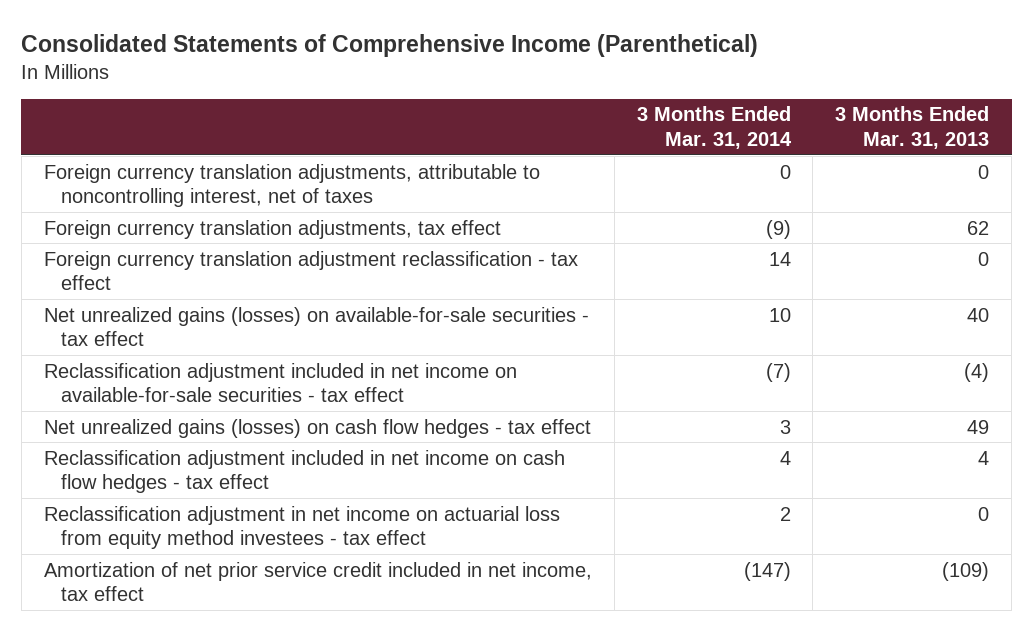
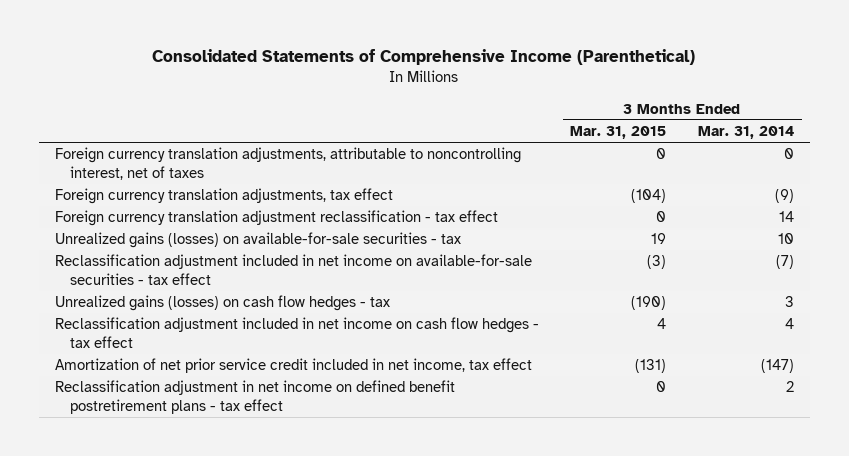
[835,106,990,149] 3 Months Ended Mar. 31, 2013 -> none
none -> [570,126,667,140] Mar. 31, 2015
[43,306,589,347] Net unrealized gains (losses) on available-for-sale securities - tax effect -> [54,232,461,249] Unrealized gains (losses) on available-for-sale securities - tax
[43,418,591,438] Net unrealized gains (losses) on cash flow hedges - tax effect -> [54,295,390,312] Unrealized gains (losses) on cash flow hedges - tax
[43,505,560,550] Reclassification adjustment in net income on actuarial loss from equity method investees - tax effect -> none
none -> [54,380,455,414] Reclassification adjustment in net income on defined benefit postretirement plans - tax effect

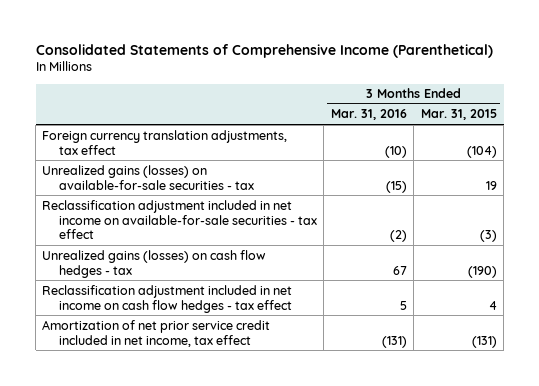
[698,126,795,140] Mar. 31, 2014 -> none
none -> [330,109,407,121] Mar. 31, 2016
[54,147,521,180] Foreign currency translation adjustments, attributable to noncontrolling interest, net of taxes -> none
[54,210,498,227] Foreign currency translation adjustment reclassification - tax effect -> none
[54,380,455,414] Reclassification adjustment in net income on defined benefit postretirement plans - tax effect -> none

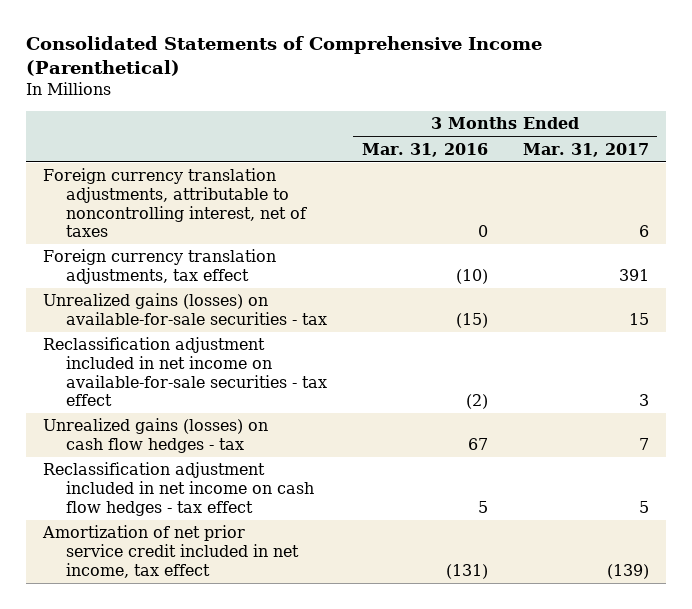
[420,109,497,121] Mar. 31, 2015 -> none
none -> [522,142,649,157] Mar. 31, 2017
none -> [43,168,307,238] Foreign currency translation adjustments, attributable to noncontrolling interest, net of taxes

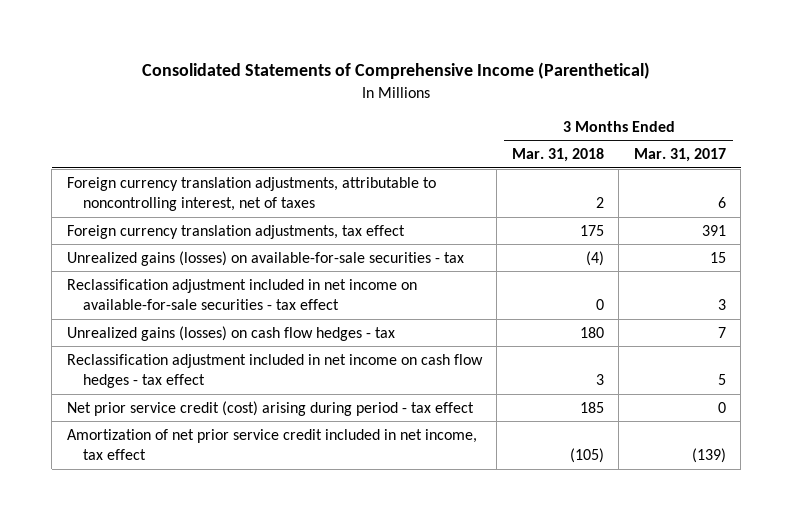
[361,142,488,157] Mar. 31, 2016 -> none
none -> [511,148,604,163] Mar. 31, 2018
none -> [66,400,474,416] Net prior service credit (cost) arising during period - tax effect

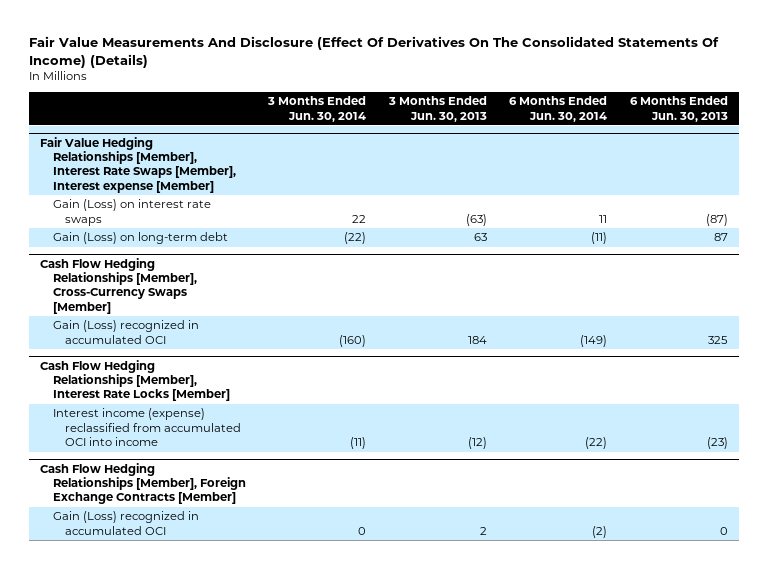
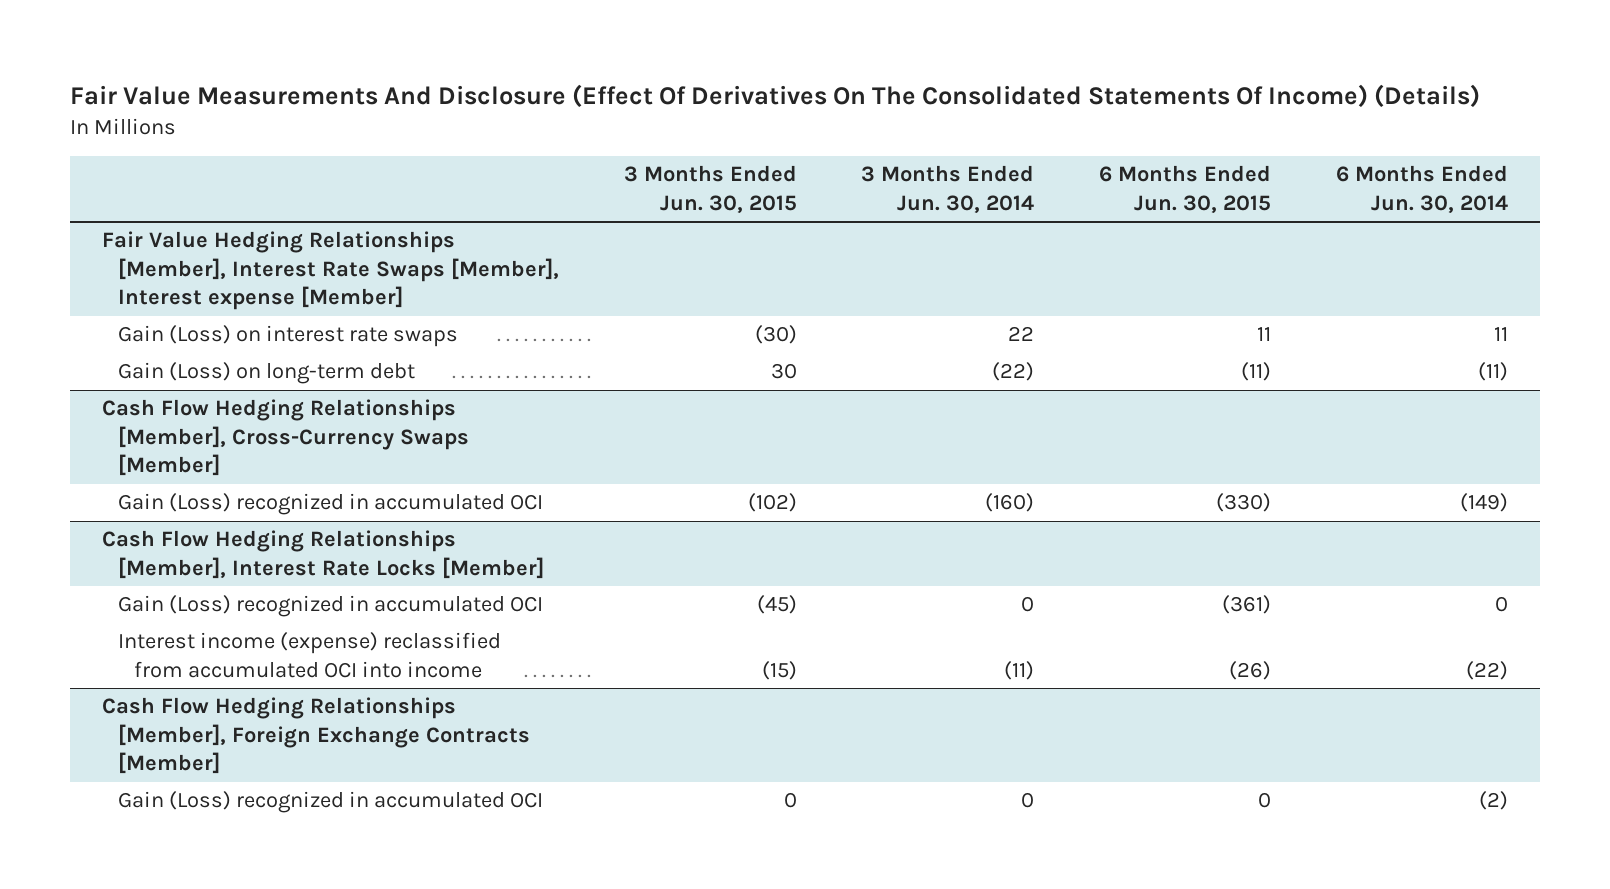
[387,96,487,122] 3 Months Ended Jun. 30, 2013 -> none
[629,96,728,122] 6 Months Ended Jun. 30, 2013 -> none
none -> [623,165,797,213] 3 Months Ended Jun. 30, 2015
none -> [1099,165,1272,213] 6 Months Ended Jun. 30, 2015
none -> [118,595,544,618] Gain (Loss) recognized in accumulated OCI

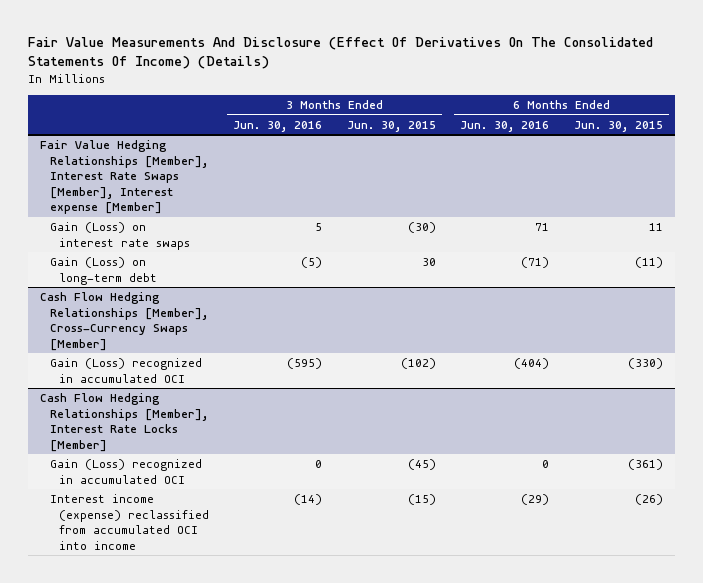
[861,165,1035,213] 3 Months Ended Jun. 30, 2014 -> none
[1335,165,1508,213] 6 Months Ended Jun. 30, 2014 -> none
none -> [233,120,323,132] Jun. 30, 2016
none -> [460,120,550,132] Jun. 30, 2016
[101,697,531,775] Cash Flow Hedging Relationships [Member], Foreign Exchange Contracts [Member] -> none
[118,791,544,814] Gain (Loss) recognized in accumulated OCI -> none

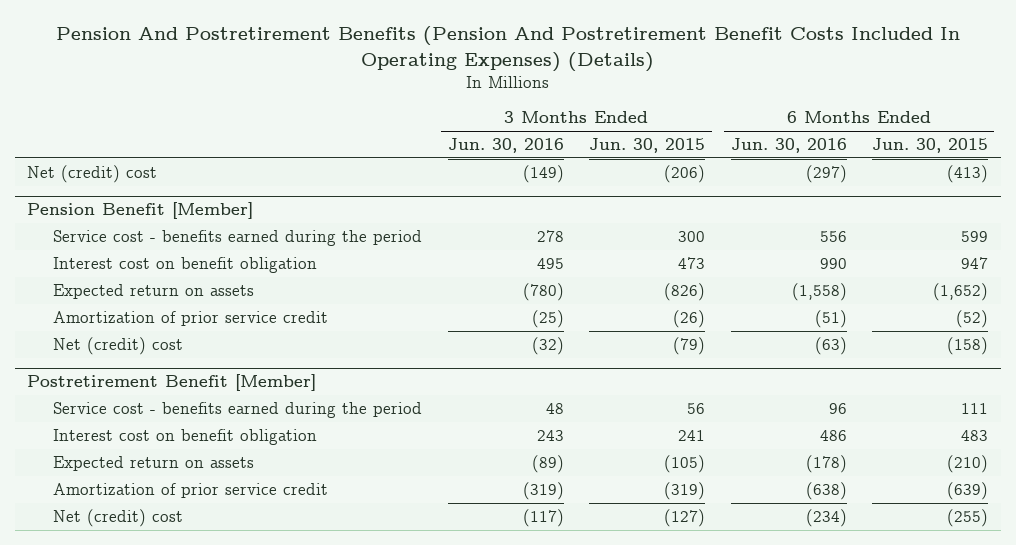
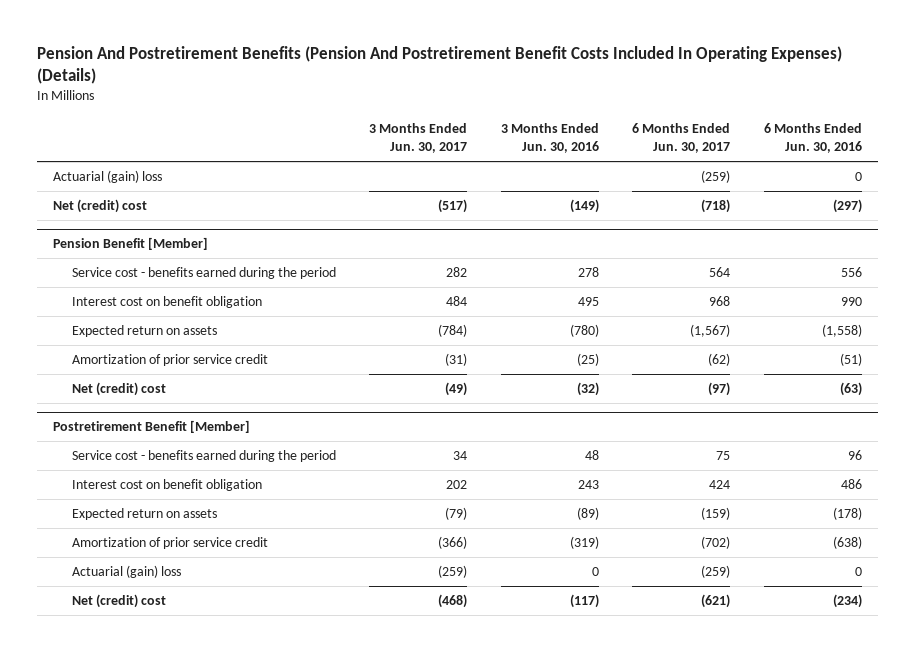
[589,138,706,154] Jun. 30, 2015 -> none
[872,138,989,154] Jun. 30, 2015 -> none
none -> [369,122,468,154] 3 Months Ended Jun. 30, 2017
none -> [632,122,731,154] 6 Months Ended Jun. 30, 2017
none -> [53,170,163,184] Actuarial (gain) loss
none -> [72,565,182,579] Actuarial (gain) loss

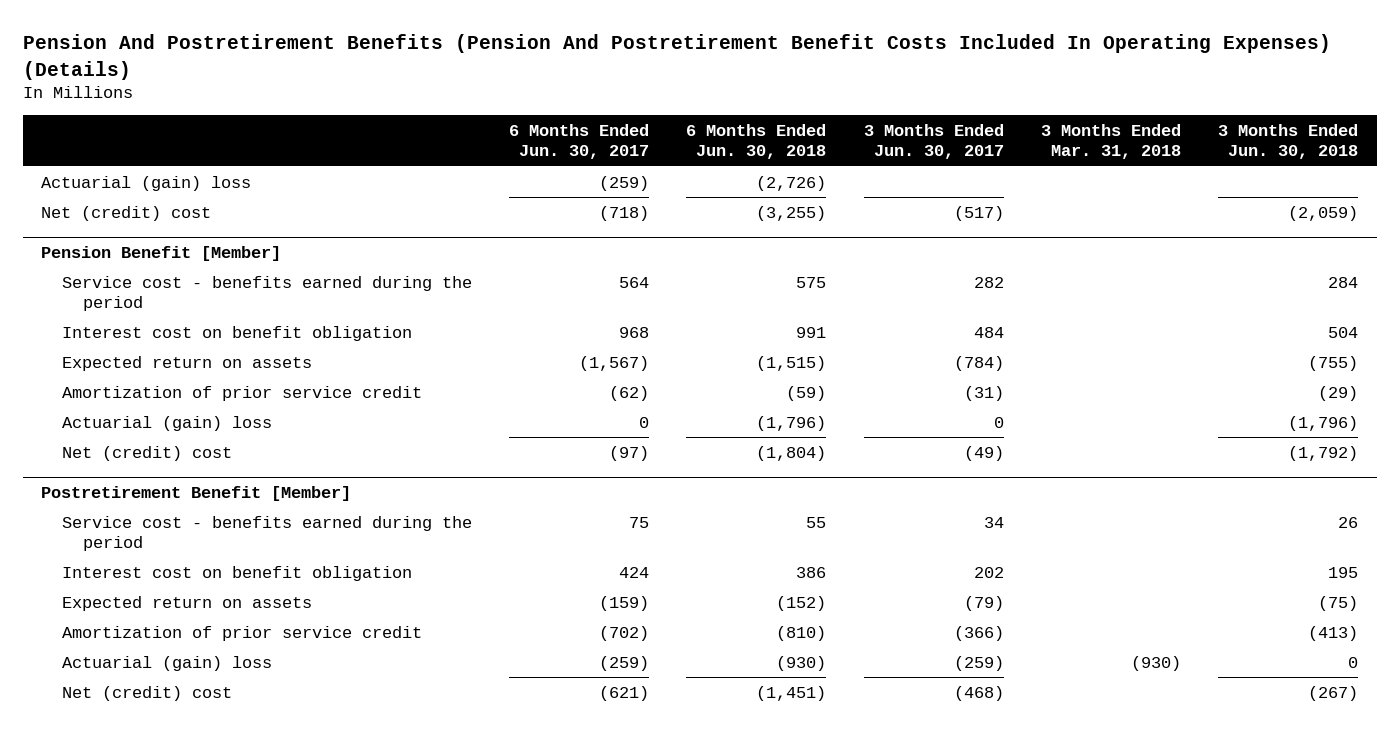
[500,122,599,154] 3 Months Ended Jun. 30, 2016 -> none
[763,122,862,154] 6 Months Ended Jun. 30, 2016 -> none
none -> [686,123,827,160] 6 Months Ended Jun. 30, 2018
none -> [1040,123,1181,160] 3 Months Ended Mar. 31, 2018
none -> [1218,123,1359,160] 3 Months Ended Jun. 30, 2018
none -> [62,415,273,431] Actuarial (gain) loss

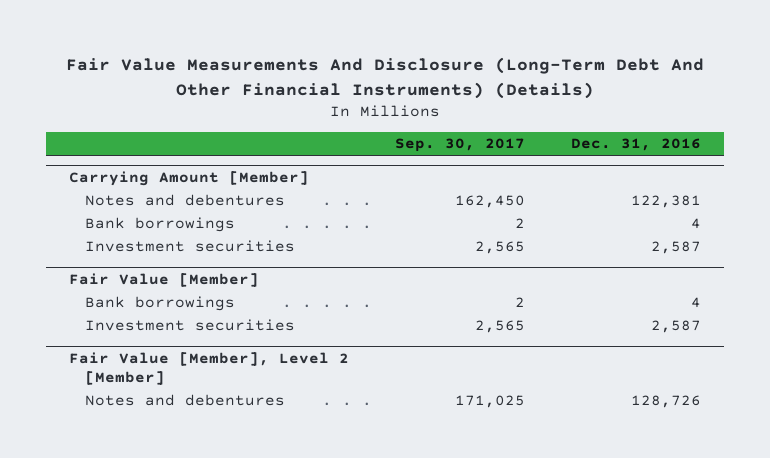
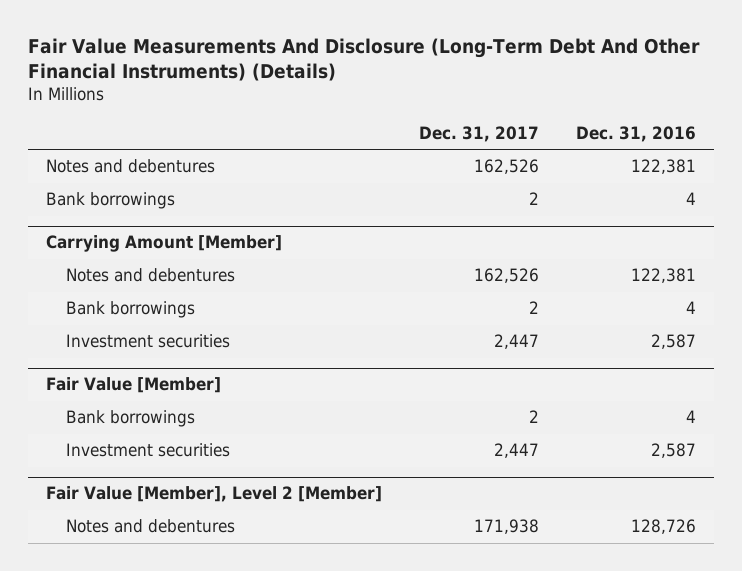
[394,138,525,153] Sep. 30, 2017 -> none
none -> [418,126,539,143] Dec. 31, 2017
none -> [46,159,216,174] Notes and debentures
none -> [46,192,176,210] Bank borrowings

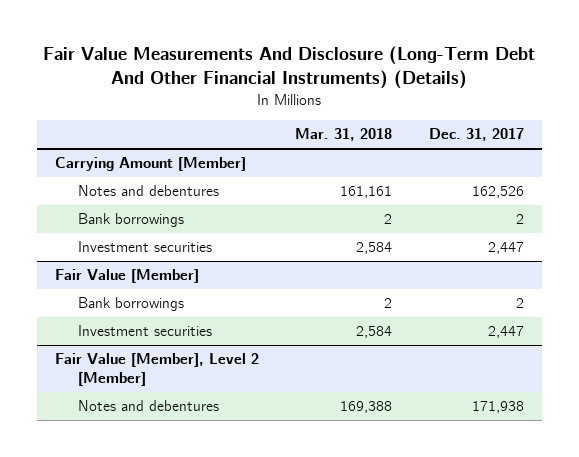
[575,126,696,143] Dec. 31, 2016 -> none
none -> [295,128,393,142] Mar. 31, 2018
[46,159,216,174] Notes and debentures -> none
[46,192,176,210] Bank borrowings -> none

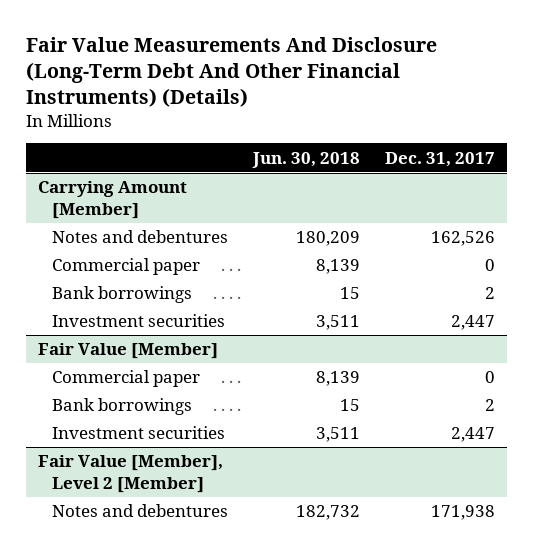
[295,128,393,142] Mar. 31, 2018 -> none
none -> [251,151,360,168] Jun. 30, 2018
none -> [52,258,201,276] Commercial paper
none -> [52,370,201,388] Commercial paper

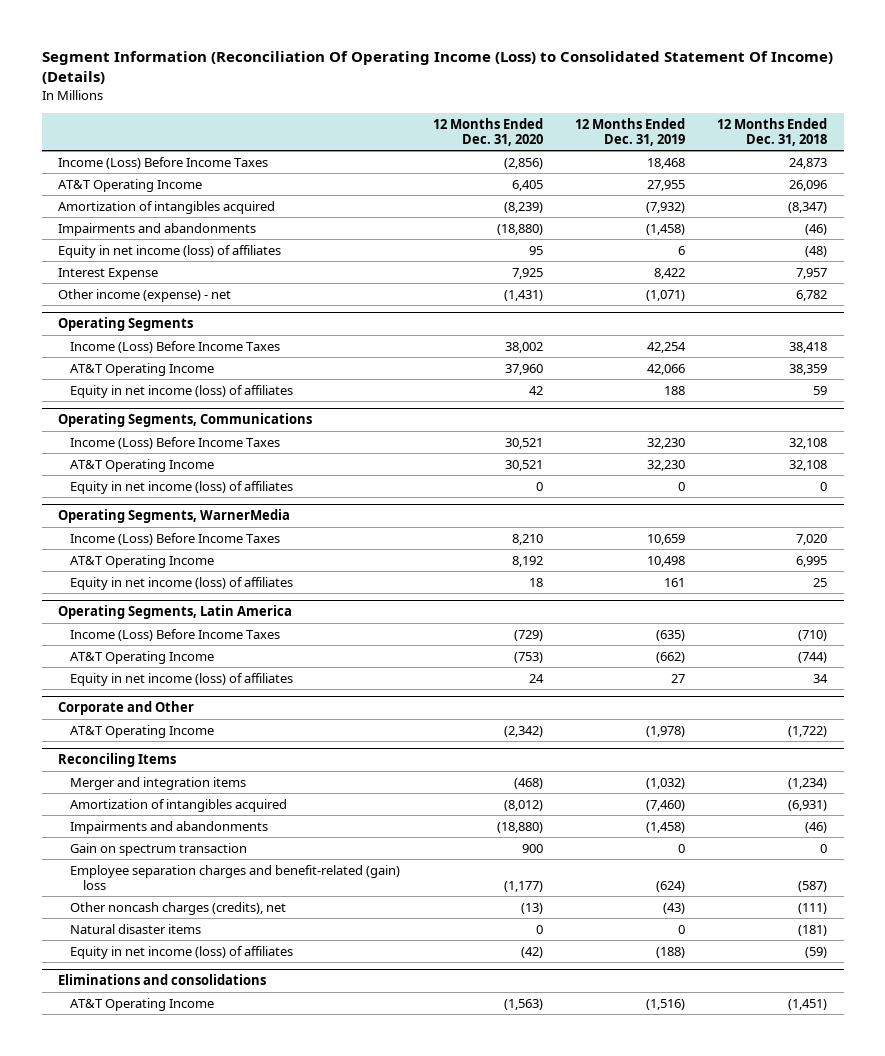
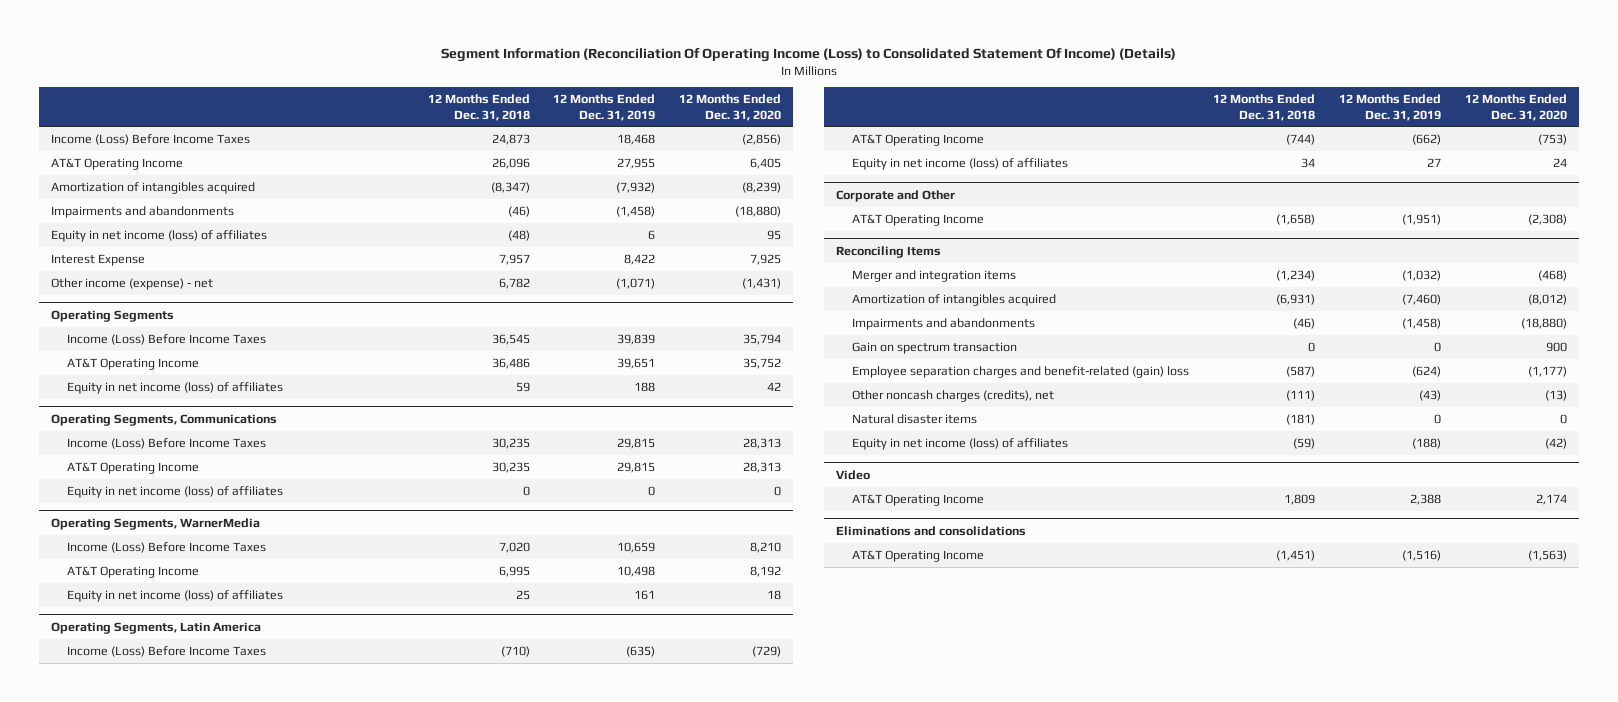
[504,341,543,353] 38,002 -> [743,334,782,346] 35,794
[647,341,687,353] 42,254 -> [617,334,656,346] 39,839
[789,341,828,353] 38,418 -> [491,334,530,346] 36,545
[504,363,543,375] 37,960 -> [743,358,782,370] 35,752
[647,363,686,375] 42,066 -> [617,358,656,370] 39,651
[789,363,828,375] 38,359 -> [491,358,530,370] 36,486
[504,437,543,449] 30,521 -> [743,438,782,450] 28,313
[647,437,686,449] 32,230 -> [617,438,656,450] 29,815
[789,437,828,449] 32,108 -> [491,438,530,450] 30,235
[504,459,543,471] 30,521 -> [743,462,782,474] 28,313
[647,459,686,471] 32,230 -> [617,462,656,474] 29,815
[789,459,828,471] 32,108 -> [491,462,530,474] 30,235
[503,725,543,737] (2,342) -> [1527,214,1567,226] (2,308)
[646,725,686,737] (1,978) -> [1401,214,1441,226] (1,951)
[788,725,828,737] (1,722) -> [1275,214,1315,226] (1,658)
none -> [836,469,871,480] Video
none -> [851,494,984,507] AT&T Operating Income

